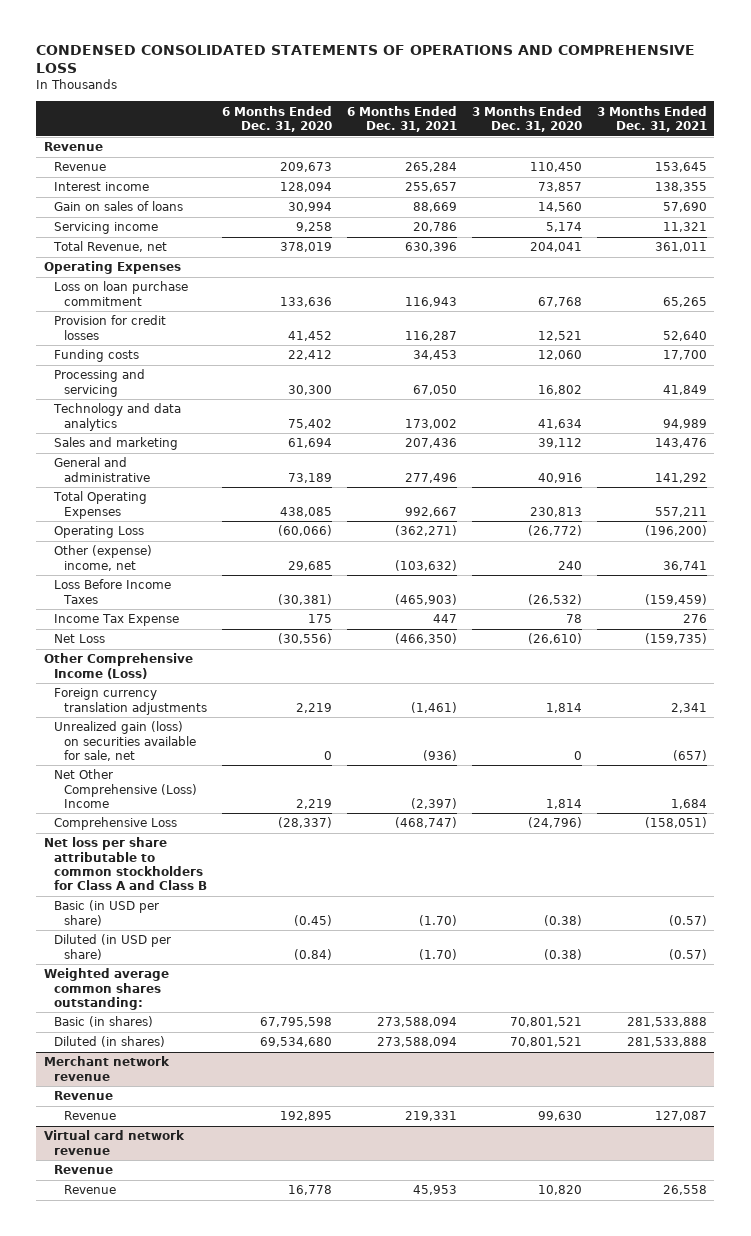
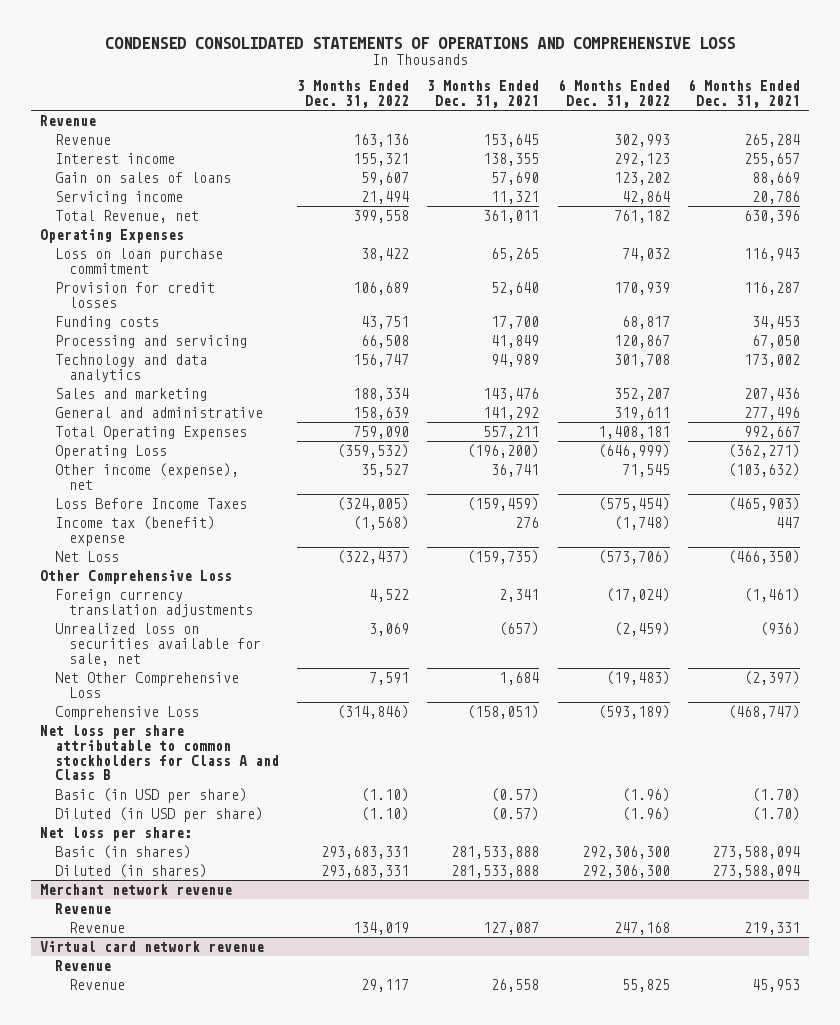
[222,105,333,132] 6 Months Ended Dec. 31, 2020 -> none
[472,105,583,132] 3 Months Ended Dec. 31, 2020 -> none
none -> [297,80,410,108] 3 Months Ended Dec. 31, 2022
none -> [557,79,670,108] 6 Months Ended Dec. 31, 2022
[54,545,153,571] Other (expense) income, net -> [54,462,239,490] Other income (expense), net
[54,614,180,627] Income Tax Expense -> [54,515,215,546] Income tax (benefit) expense
[43,653,193,679] Other Comprehensive Income (Loss) -> [40,569,233,584] Other Comprehensive Loss
[54,721,197,761] Unrealized gain (loss) on securities available for sale, net -> [54,622,262,666] Unrealized loss on securities available for sale, net
[54,769,198,808] Net Other Comprehensive (Loss) Income -> [54,671,239,698] Net Other Comprehensive Loss
[43,968,169,1010] Weighted average common shares outstanding: -> none
none -> [40,826,193,841] Net loss per share:

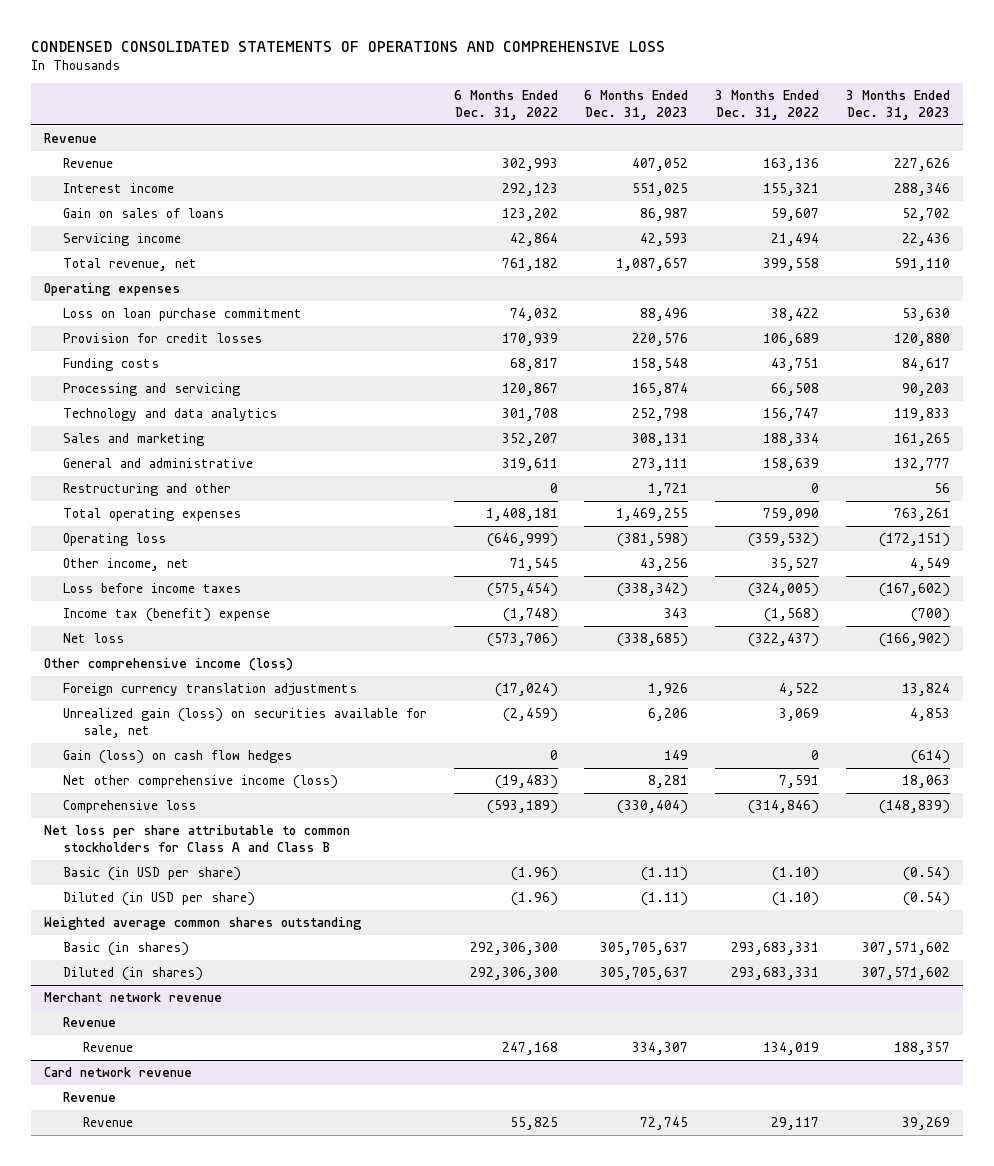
[427,80,540,108] 3 Months Ended Dec. 31, 2021 -> none
[687,79,800,108] 6 Months Ended Dec. 31, 2021 -> none
none -> [584,90,689,121] 6 Months Ended Dec. 31, 2023
none -> [845,90,950,121] 3 Months Ended Dec. 31, 2023
[54,209,199,223] Total Revenue, net -> [63,257,198,271] Total revenue, net
[40,228,185,243] Operating Expenses -> [43,282,180,296] Operating expenses
none -> [63,482,232,496] Restructuring and other
[54,425,247,440] Total Operating Expenses -> [63,507,242,521] Total operating expenses
[54,444,167,459] Operating Loss -> [63,532,167,546] Operating loss
[54,462,239,490] Other income (expense), net -> [63,557,190,571] Other income, net
[54,497,247,509] Loss Before Income Taxes -> [63,582,242,593] Loss before income taxes
[54,550,119,562] Net Loss -> [63,632,125,643] Net loss
[40,569,233,584] Other Comprehensive Loss -> [43,657,293,671] Other comprehensive income (loss)
[54,622,262,666] Unrealized loss on securities available for sale, net -> [63,707,428,739] Unrealized gain (loss) on securities available for sale, net
none -> [63,749,293,764] Gain (loss) on cash flow hedges
[54,671,239,698] Net Other Comprehensive Loss -> [63,774,339,789] Net other comprehensive income (loss)
[54,705,199,720] Comprehensive Loss -> [63,799,197,813] Comprehensive loss
[40,826,193,841] Net loss per share: -> none
none -> [43,916,362,930] Weighted average common shares outstanding
[40,940,265,952] Virtual card network revenue -> [43,1066,192,1077] Card network revenue

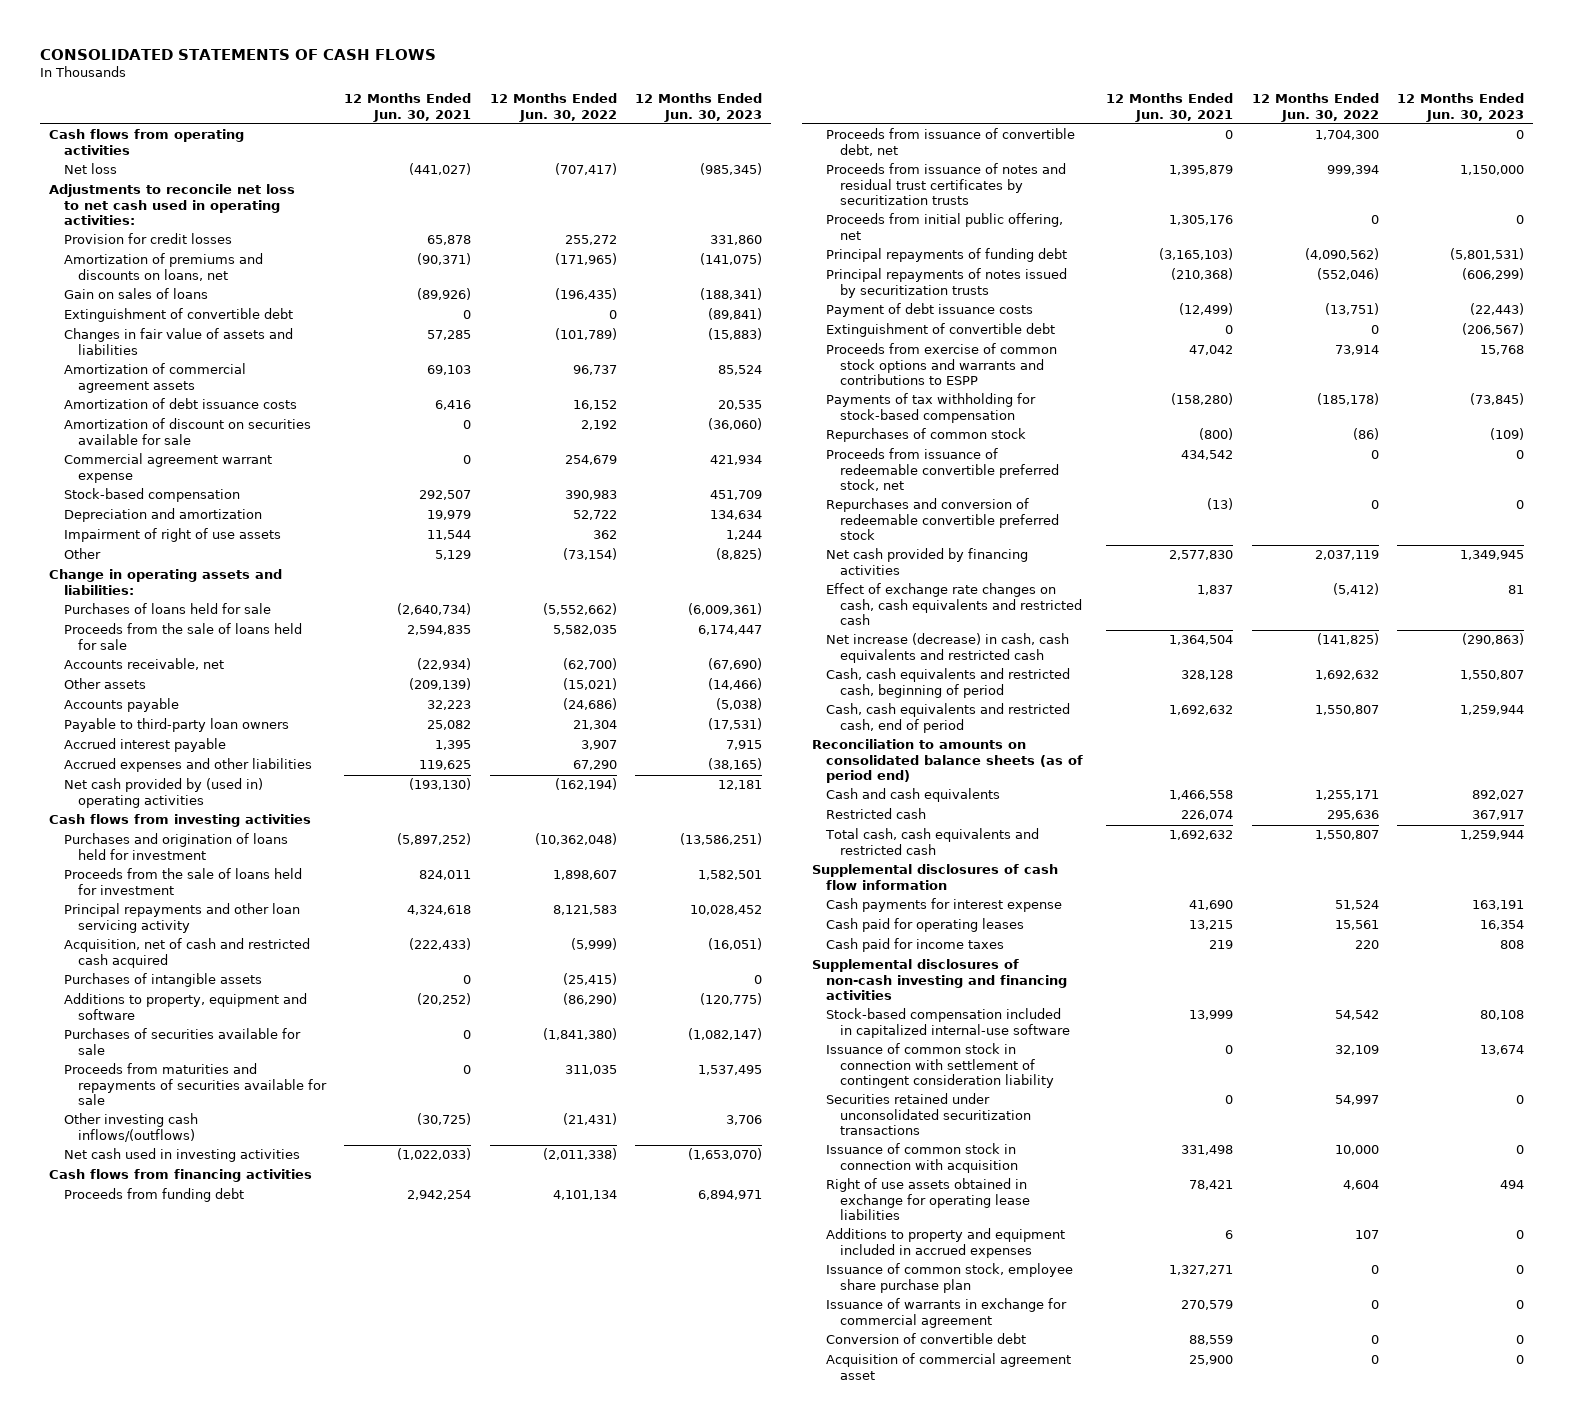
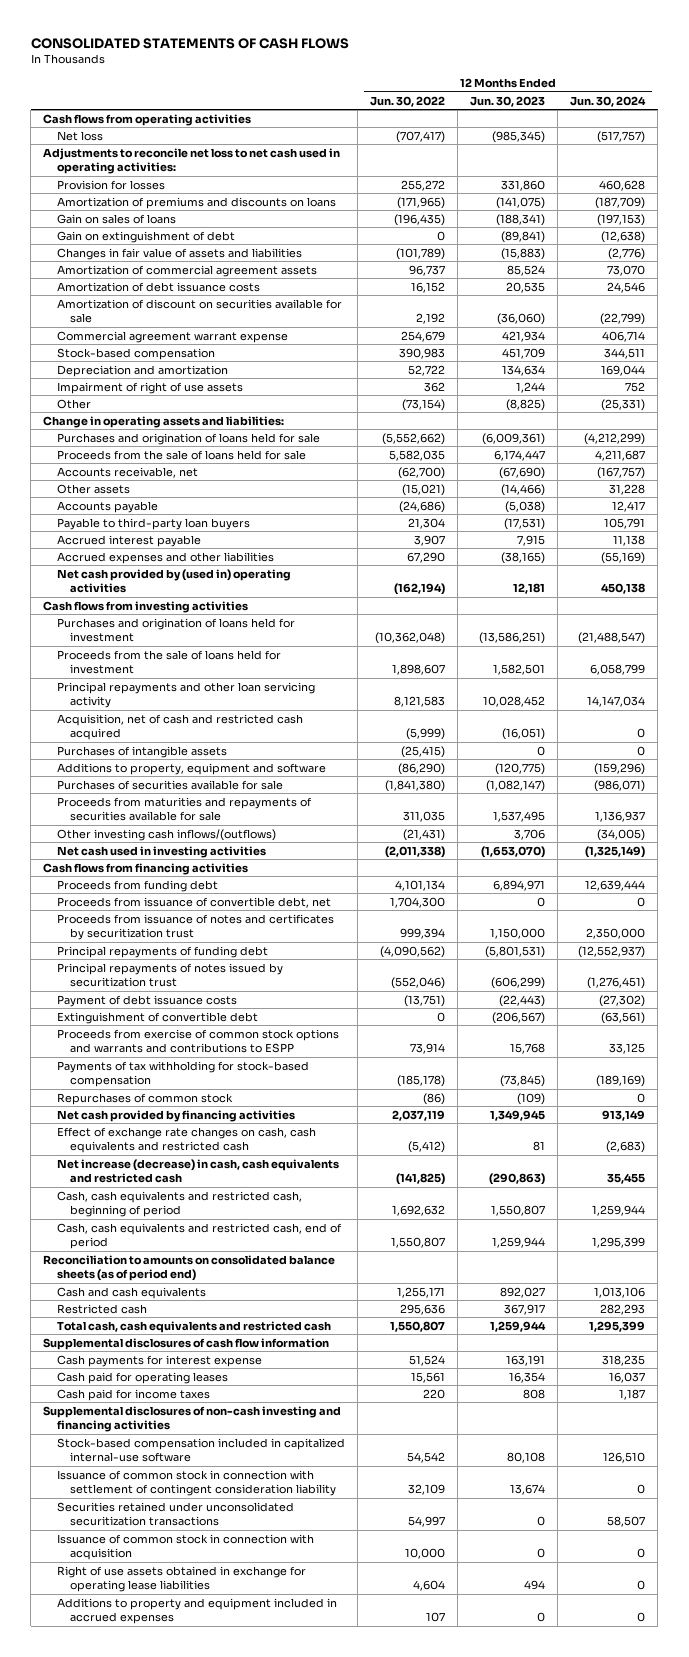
[344,93,472,122] 12 Months Ended Jun. 30, 2021 -> none
none -> [570,95,647,107] Jun. 30, 2024
[63,233,232,245] Provision for credit losses -> [56,179,165,190] Provision for losses
[63,253,263,281] Amortization of premiums and discounts on loans, net -> [56,196,336,209] Amortization of premiums and discounts on loans
[63,308,293,323] Extinguishment of convertible debt -> [56,230,235,243] Gain on extinguishment of debt
[63,603,271,615] Purchases of loans held for sale -> [56,432,320,445] Purchases and origination of loans held for sale
[63,718,289,733] Payable to third-party loan owners -> [56,517,250,530] Payable to third-party loan buyers
[825,213,1063,240] Proceeds from initial public offering, net -> none
[825,163,1066,205] Proceeds from issuance of notes and residual trust certificates by securitization trusts -> [56,913,334,941] Proceeds from issuance of notes and certificates by securitization trust
[825,268,1067,298] Principal repayments of notes issued by securitization trusts -> [56,962,283,988] Principal repayments of notes issued by securitization trust
[825,448,1060,491] Proceeds from issuance of redeemable convertible preferred stock, net -> none
[825,498,1060,540] Repurchases and conversion of redeemable convertible preferred stock -> none
[825,1263,1073,1293] Issuance of common stock, employee share purchase plan -> none
[825,1298,1067,1328] Issuance of warrants in exchange for commercial agreement -> none
[825,1333,1026,1345] Conversion of convertible debt -> none
[825,1353,1071,1380] Acquisition of commercial agreement asset -> none

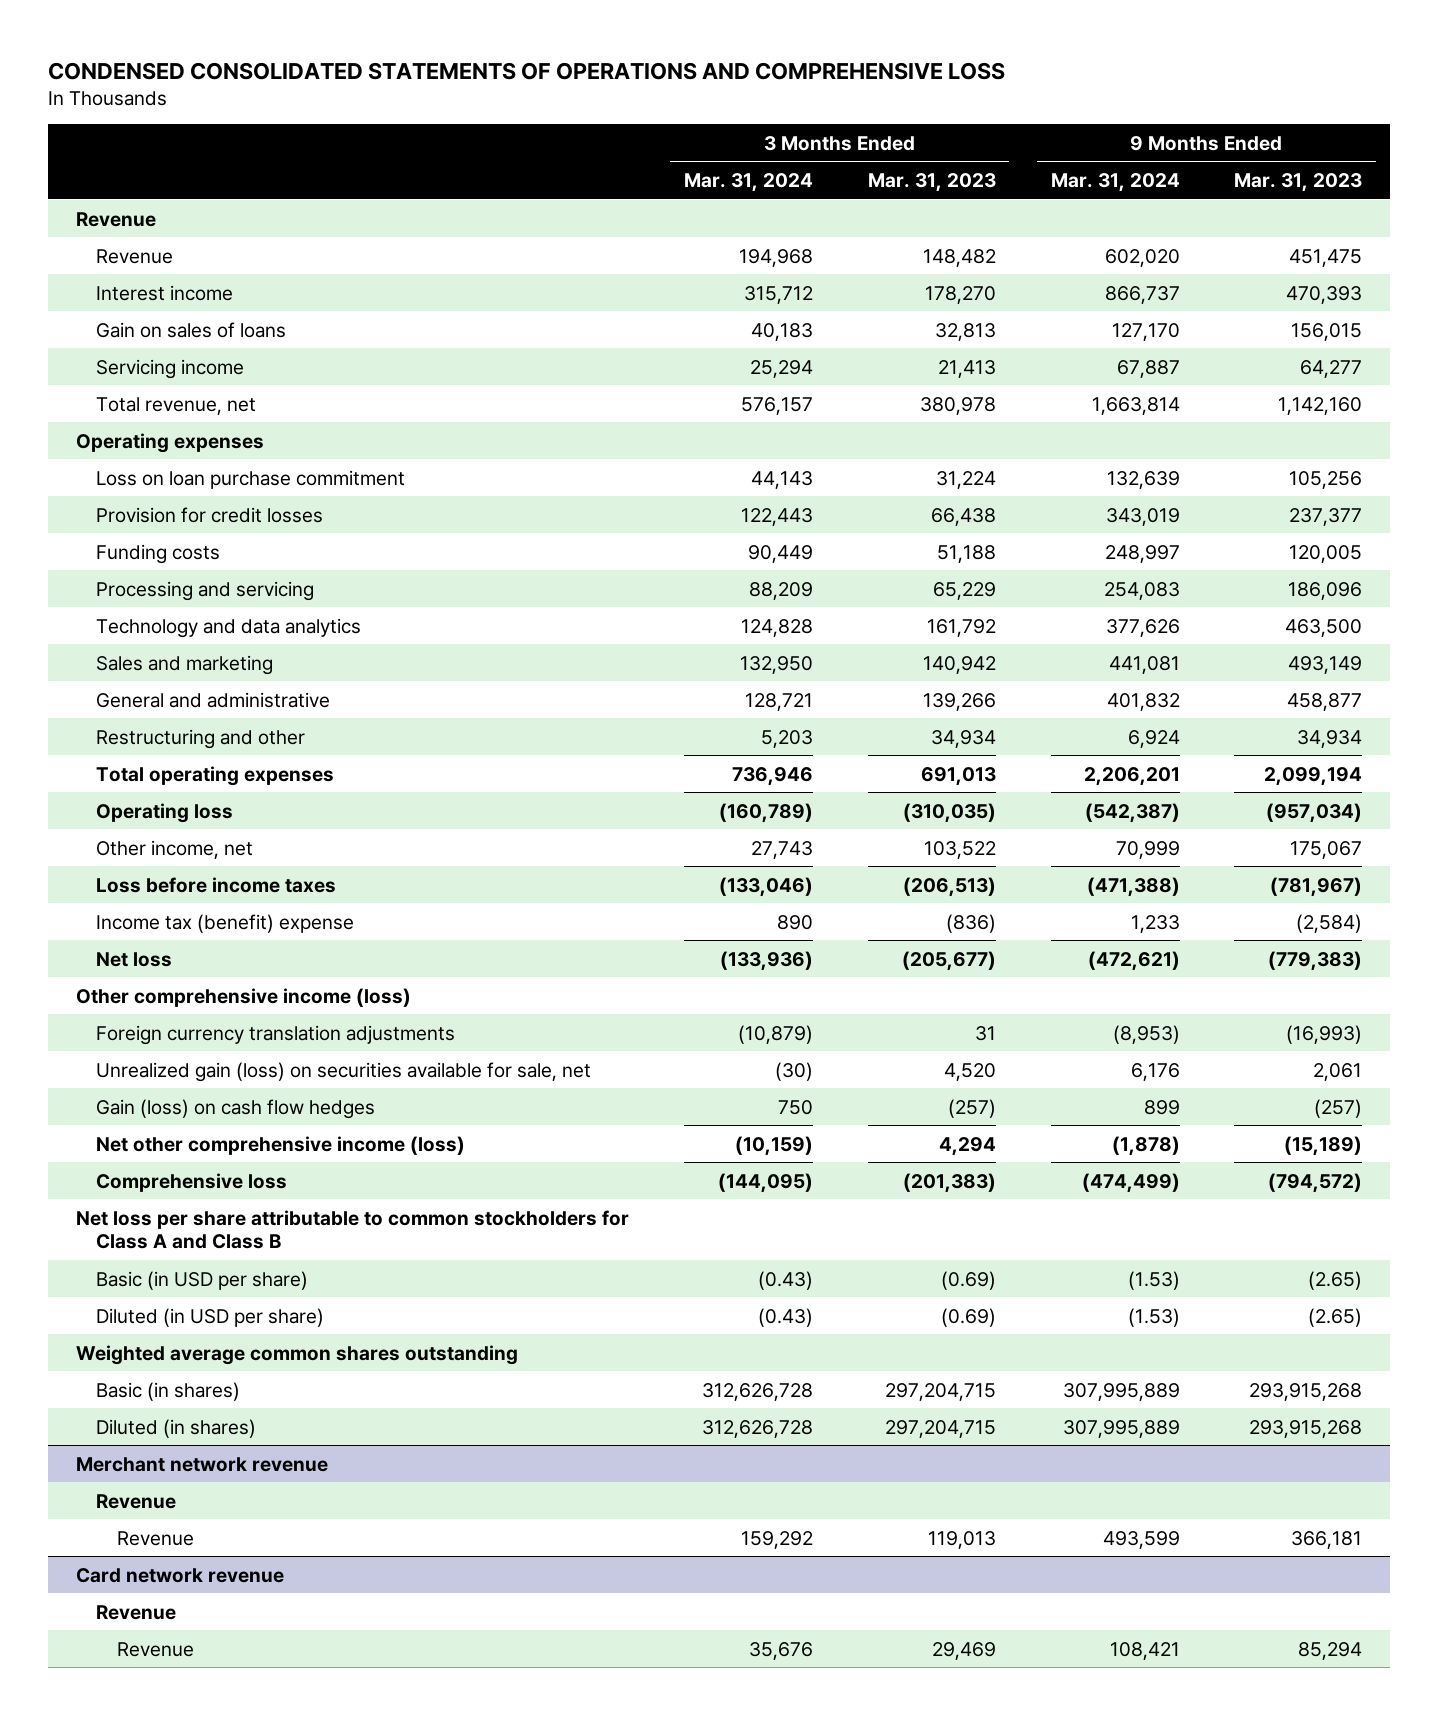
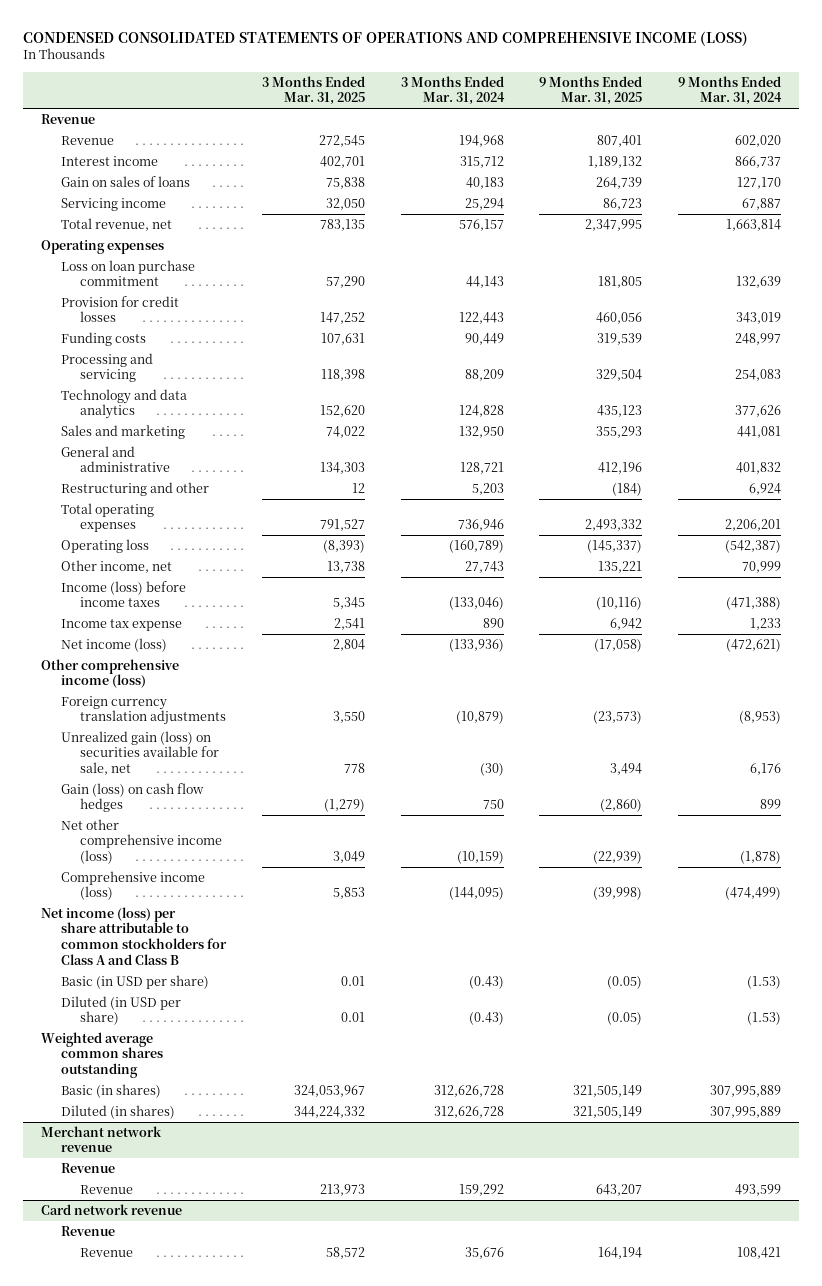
[48,61,1006,80] CONDENSED CONSOLIDATED STATEMENTS OF OPERATIONS AND COMPREHENSIVE LOSS -> [23,30,749,46] CONDENSED CONSOLIDATED STATEMENTS OF OPERATIONS AND COMPREHENSIVE INCOME (LOSS)
[867,173,996,193] Mar. 31, 2023 -> none
[1234,173,1363,193] Mar. 31, 2023 -> none
none -> [261,75,365,106] 3 Months Ended Mar. 31, 2025
none -> [539,75,643,106] 9 Months Ended Mar. 31, 2025
[96,876,337,893] Loss before income taxes -> [60,580,186,608] Income (loss) before income taxes
[96,913,355,933] Income tax (benefit) expense -> [60,618,182,631] Income tax expense
[96,951,173,967] Net loss -> [60,637,167,652] Net income (loss)
[96,1172,288,1192] Comprehensive loss -> [60,870,205,901] Comprehensive income (loss)
[75,1209,629,1249] Net loss per share attributable to common stockholders for Class A and Class B -> [41,906,227,965] Net income (loss) per share attributable to common stockholders for Class A and Class B

